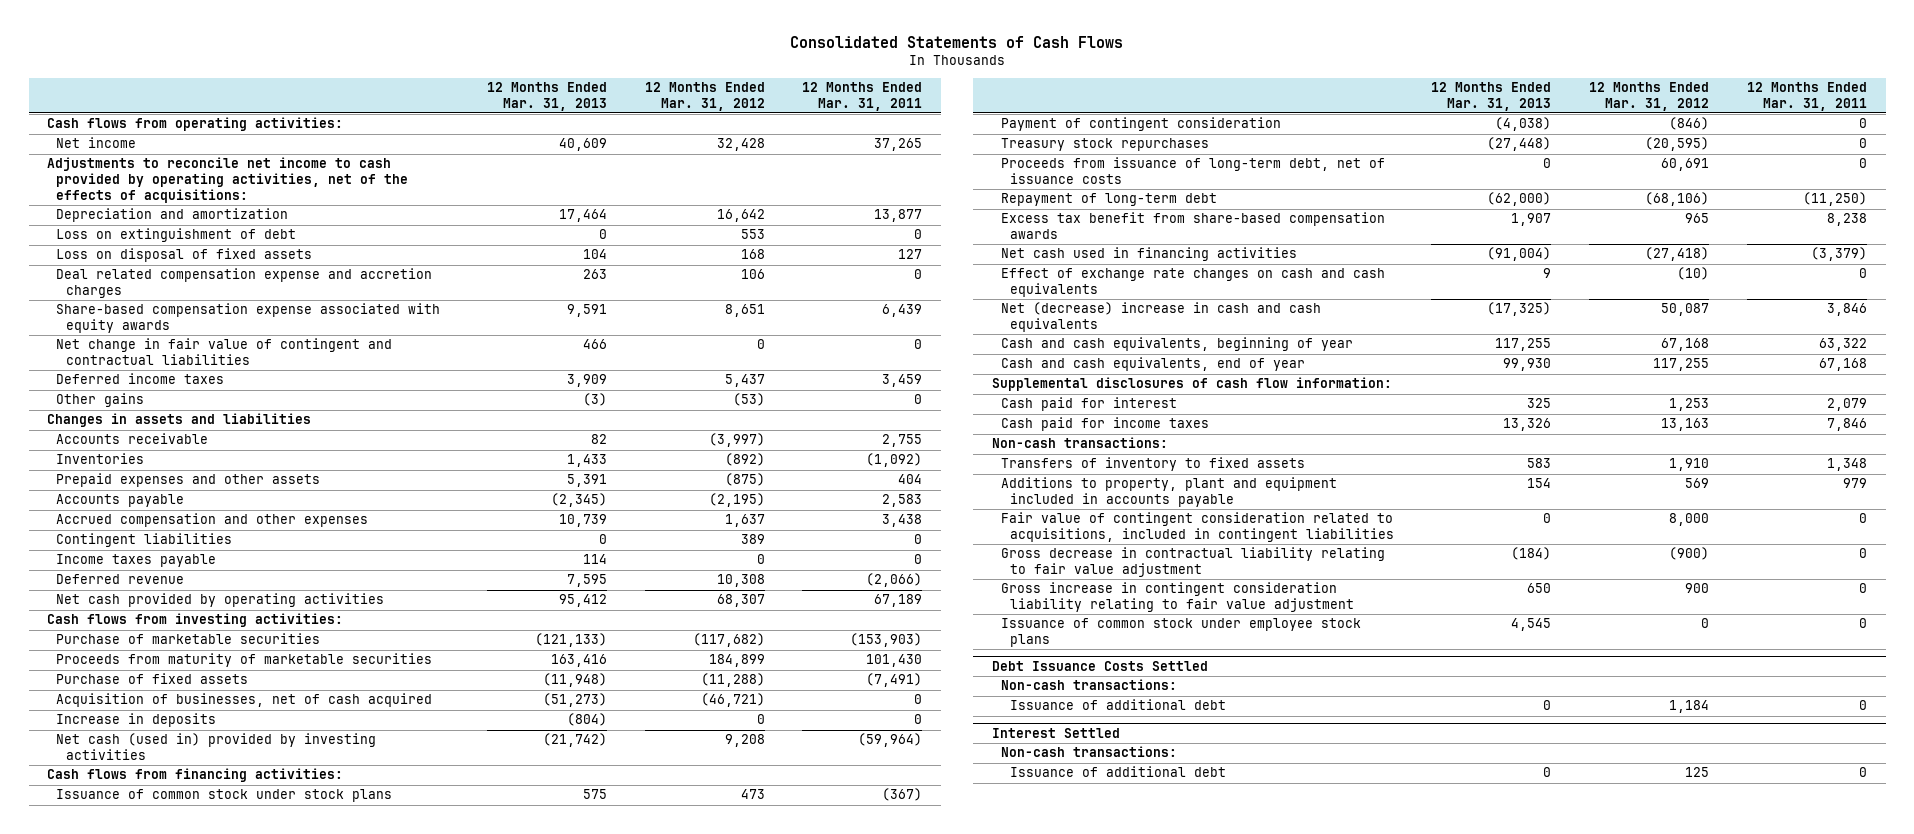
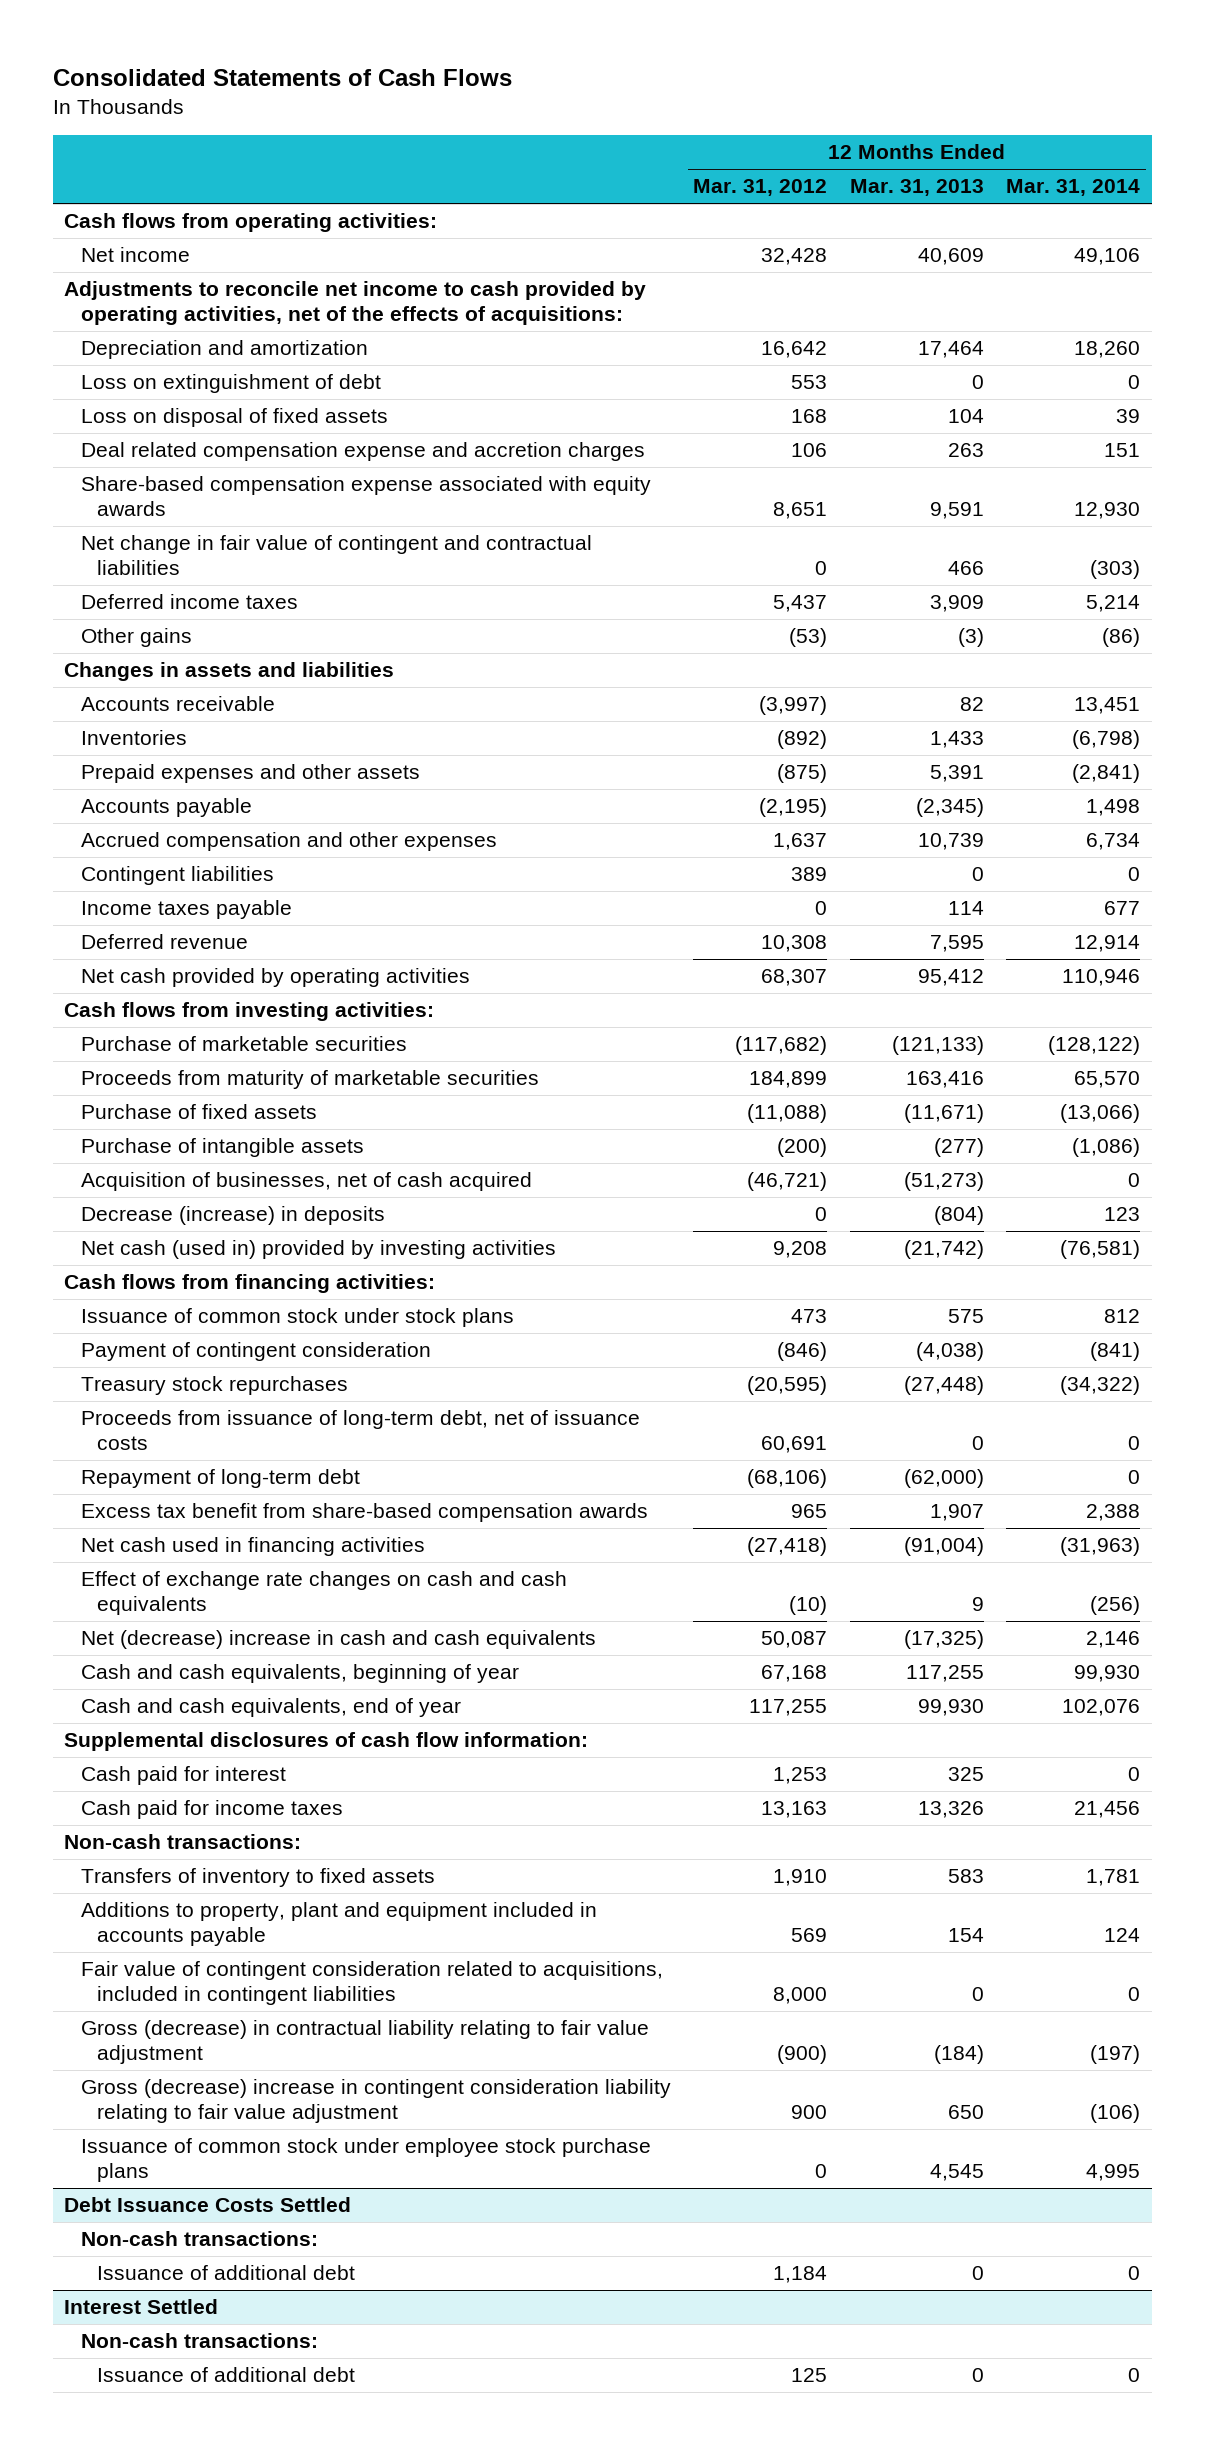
[802,82,923,111] 12 Months Ended Mar. 31, 2011 -> none
none -> [1006,179,1141,197] Mar. 31, 2014
[543,673,608,688] (11,948) -> [903,1104,984,1124] (11,671)
[700,673,765,688] (11,288) -> [747,1104,828,1124] (11,088)
none -> [80,1138,364,1158] Purchase of intangible assets
[56,713,217,728] Increase in deposits -> [80,1206,385,1226] Decrease (increase) in deposits
[1000,547,1385,577] Gross decrease in contractual liability relating to fair value adjustment -> [80,2020,649,2065] Gross (decrease) in contractual liability relating to fair value adjustment
[1000,582,1354,612] Gross increase in contingent consideration liability relating to fair value adjustment -> [80,2079,671,2124] Gross (decrease) increase in contingent consideration liability relating to fair value adjustment
[1000,618,1361,647] Issuance of common stock under employee stock plans -> [80,2138,651,2183] Issuance of common stock under employee stock purchase plans

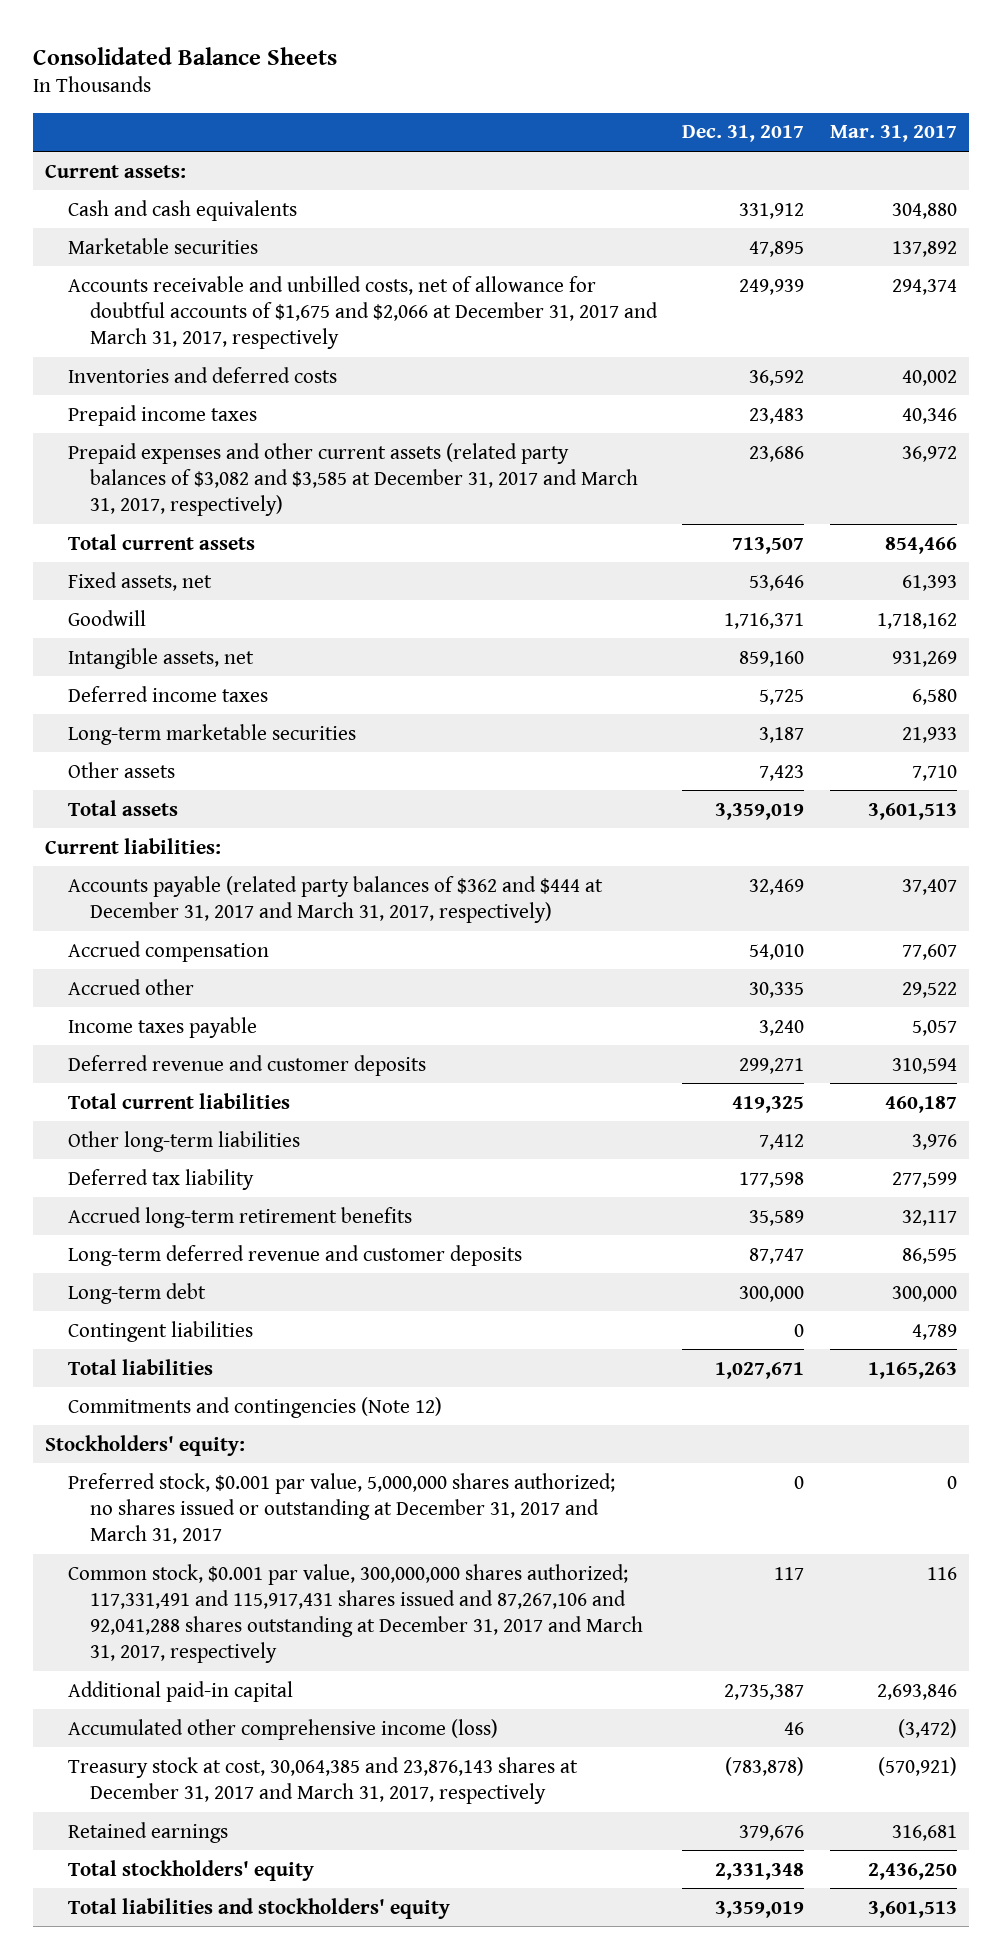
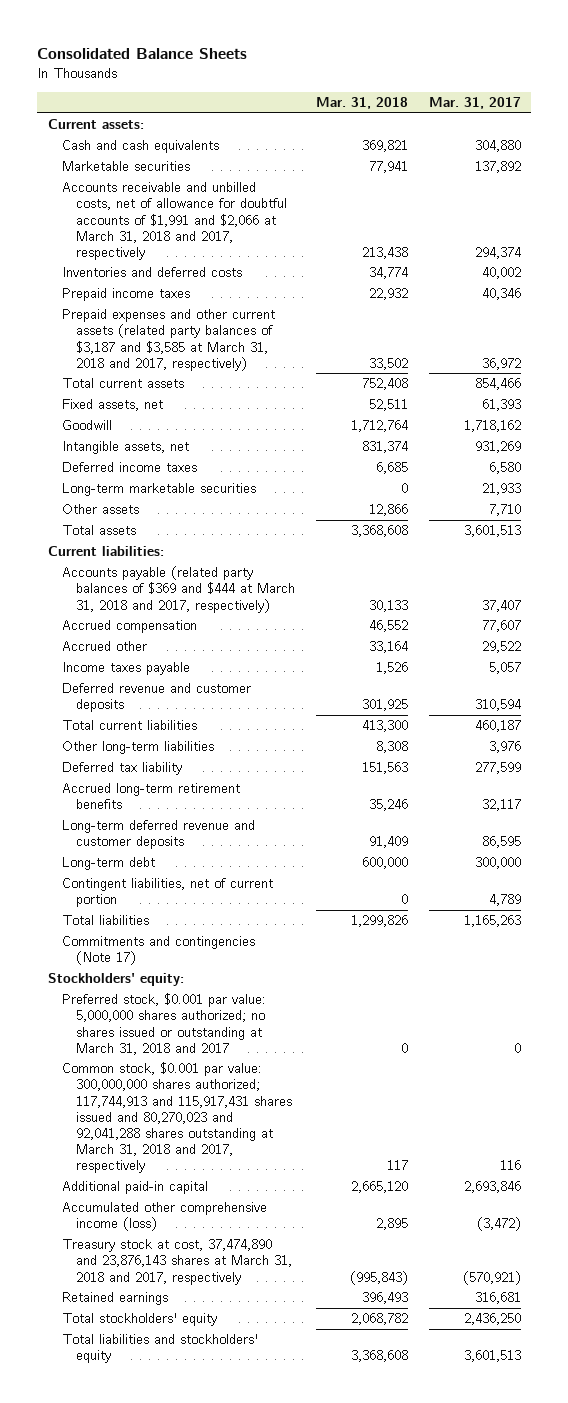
[682,125,805,143] Dec. 31, 2017 -> none
none -> [315,97,408,110] Mar. 31, 2018
[67,275,659,349] Accounts receivable and unbilled costs, net of allowance for doubtful accounts of $1,675 and $2,066 at December 31, 2017 and March 31, 2017, respectively -> [61,182,288,260] Accounts receivable and unbilled costs, net of allowance for doubtful accounts of $1,991 and $2,066 at March 31, 2018 and 2017, respectively
[67,442,639,516] Prepaid expenses and other current assets (related party balances of $3,082 and $3,585 at December 31, 2017 and March 31, 2017, respectively) -> [61,309,275,371] Prepaid expenses and other current assets (related party balances of $3,187 and $3,585 at March 31, 2018 and 2017, respectively)
[67,875,603,923] Accounts payable (related party balances of $362 and $444 at December 31, 2017 and March 31, 2017, respectively) -> [61,566,296,613] Accounts payable (related party balances of $369 and $444 at March 31, 2018 and 2017, respectively)
[67,1320,253,1342] Contingent liabilities -> [61,878,273,908] Contingent liabilities, net of current portion
[67,1396,442,1418] Commitments and contingencies (Note 12) -> [61,936,255,966] Commitments and contingencies (Note 17)
[67,1472,615,1544] Preferred stock, $0.001 par value, 5,000,000 shares authorized; no shares issued or outstanding at December 31, 2017 and March 31, 2017 -> [61,993,266,1055] Preferred stock, $0.001 par value: 5,000,000 shares authorized; no shares issued or outstanding at March 31, 2018 and 2017
[67,1563,644,1663] Common stock, $0.001 par value, 300,000,000 shares authorized; 117,331,491 and 115,917,431 shares issued and 87,267,106 and 92,041,288 shares outstanding at December 31, 2017 and March 31, 2017, respectively -> [61,1062,293,1174] Common stock, $0.001 par value: 300,000,000 shares authorized; 117,744,913 and 115,917,431 shares issued and 80,270,023 and 92,041,288 shares outstanding at March 31, 2018 and 2017, respectively
[67,1756,578,1804] Treasury stock at cost, 30,064,385 and 23,876,143 shares at December 31, 2017 and March 31, 2017, respectively -> [61,1239,293,1285] Treasury stock at cost, 37,474,890 and 23,876,143 shares at March 31, 2018 and 2017, respectively

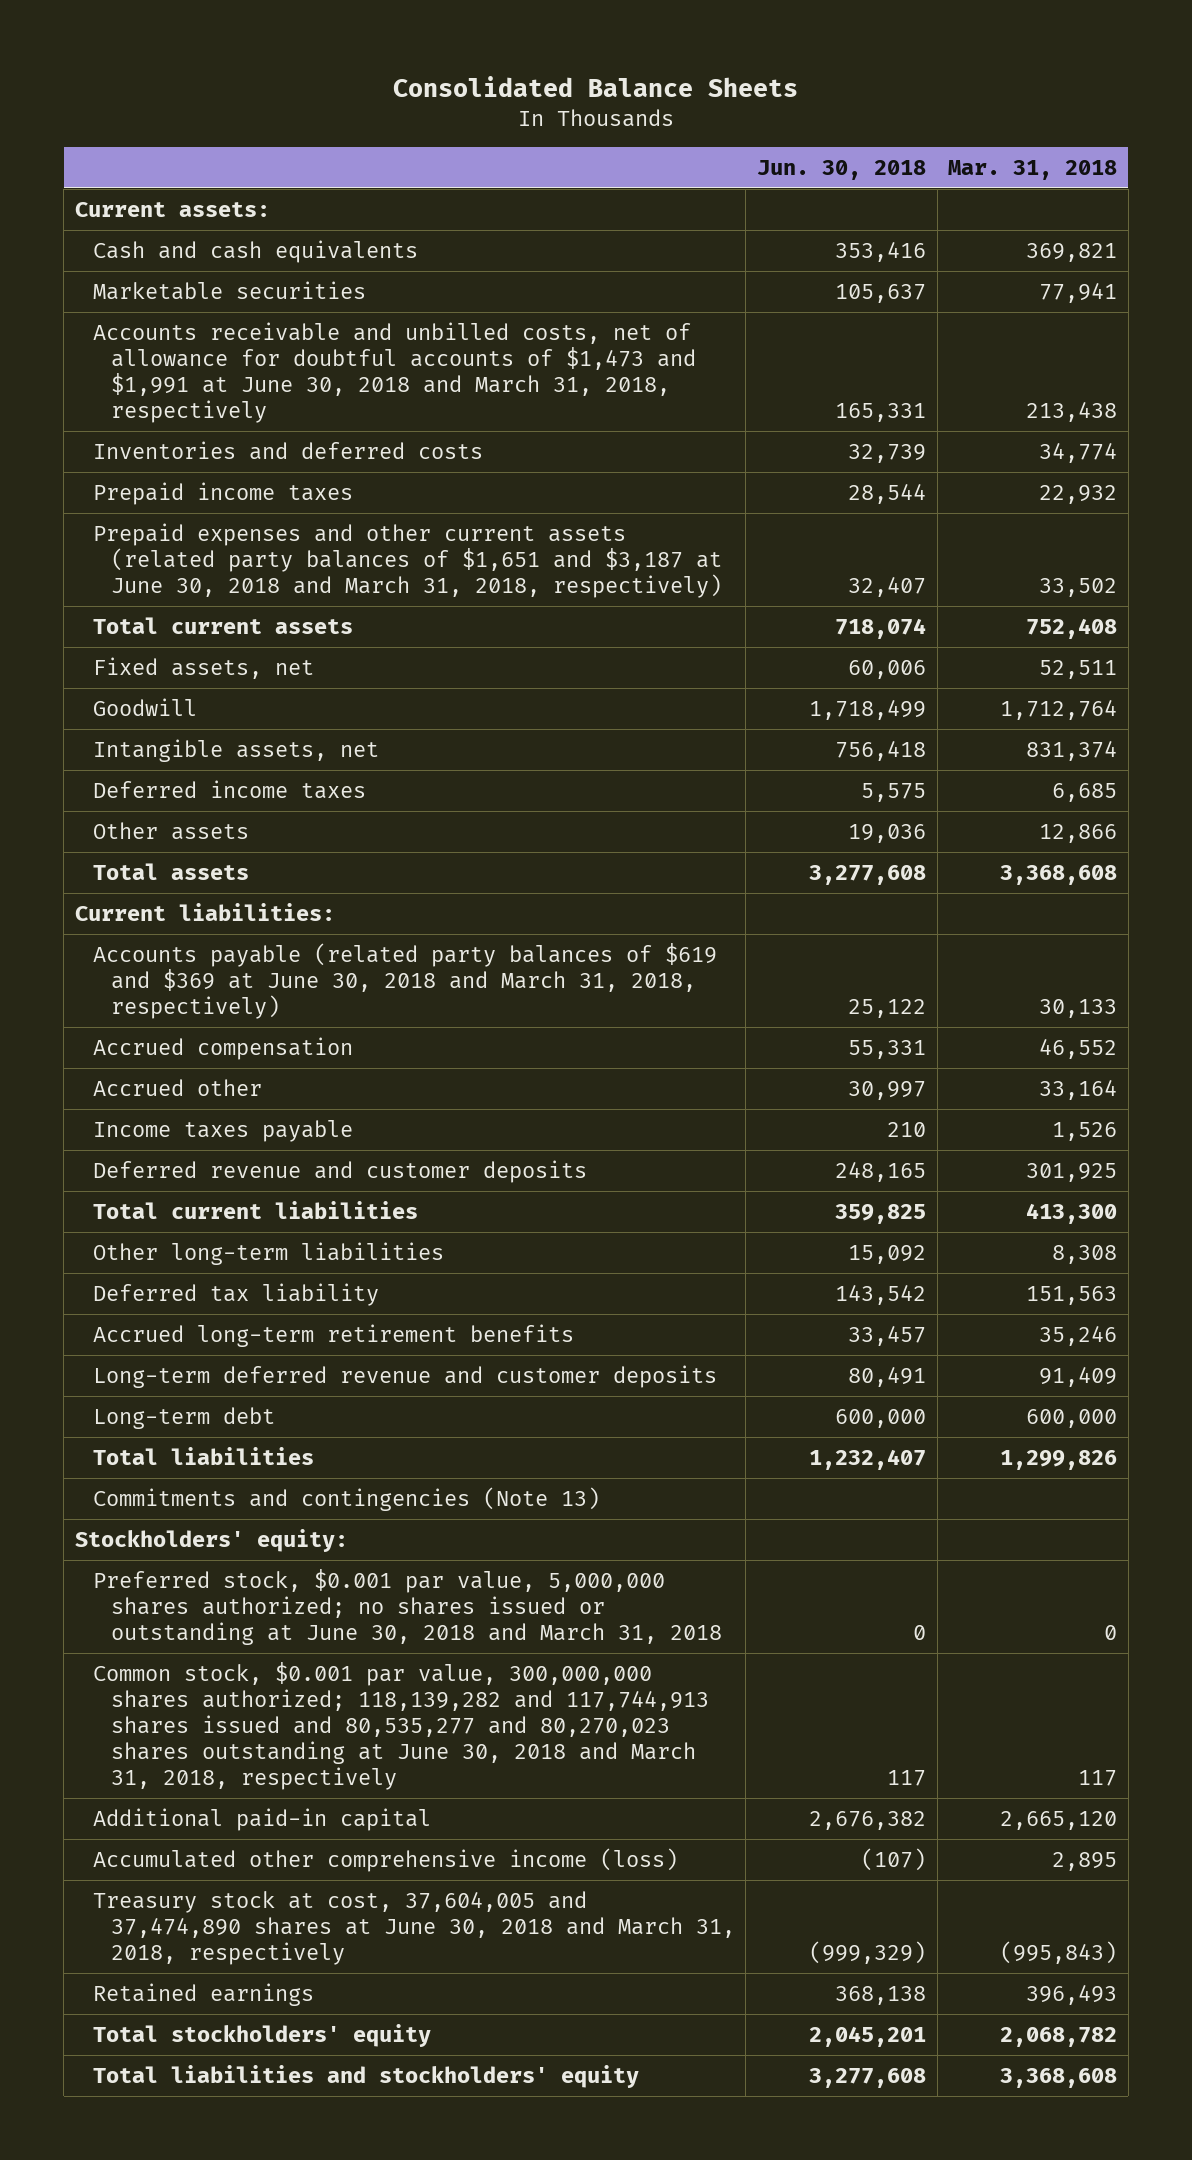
[428,97,521,110] Mar. 31, 2017 -> none
none -> [757,159,927,180] Jun. 30, 2018
[61,182,288,260] Accounts receivable and unbilled costs, net of allowance for doubtful accounts of $1,991 and $2,066 at March 31, 2018 and 2017, respectively -> [92,321,696,424] Accounts receivable and unbilled costs, net of allowance for doubtful accounts of $1,473 and $1,991 at June 30, 2018 and March 31, 2018, respectively
[61,309,275,371] Prepaid expenses and other current assets (related party balances of $3,187 and $3,585 at March 31, 2018 and 2017, respectively) -> [92,522,722,599] Prepaid expenses and other current assets (related party balances of $1,651 and $3,187 at June 30, 2018 and March 31, 2018, respectively)
[61,483,256,497] Long-term marketable securities -> none
[61,566,296,613] Accounts payable (related party balances of $369 and $444 at March 31, 2018 and 2017, respectively) -> [92,942,717,1020] Accounts payable (related party balances of $619 and $369 at June 30, 2018 and March 31, 2018, respectively)
[61,878,273,908] Contingent liabilities, net of current portion -> none
[61,936,255,966] Commitments and contingencies (Note 17) -> [92,1486,600,1511] Commitments and contingencies (Note 13)
[61,993,266,1055] Preferred stock, $0.001 par value: 5,000,000 shares authorized; no shares issued or outstanding at March 31, 2018 and 2017 -> [92,1568,722,1646] Preferred stock, $0.001 par value, 5,000,000 shares authorized; no shares issued or outstanding at June 30, 2018 and March 31, 2018
[61,1062,293,1174] Common stock, $0.001 par value: 300,000,000 shares authorized; 117,744,913 and 115,917,431 shares issued and 80,270,023 and 92,041,288 shares outstanding at March 31, 2018 and 2017, respectively -> [92,1661,709,1791] Common stock, $0.001 par value, 300,000,000 shares authorized; 118,139,282 and 117,744,913 shares issued and 80,535,277 and 80,270,023 shares outstanding at June 30, 2018 and March 31, 2018, respectively
[61,1239,293,1285] Treasury stock at cost, 37,474,890 and 23,876,143 shares at March 31, 2018 and 2017, respectively -> [92,1890,735,1966] Treasury stock at cost, 37,604,005 and 37,474,890 shares at June 30, 2018 and March 31, 2018, respectively

